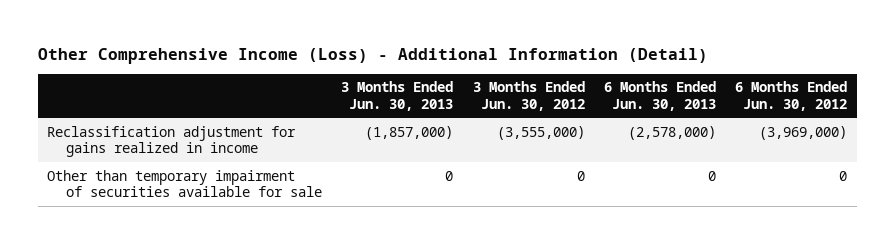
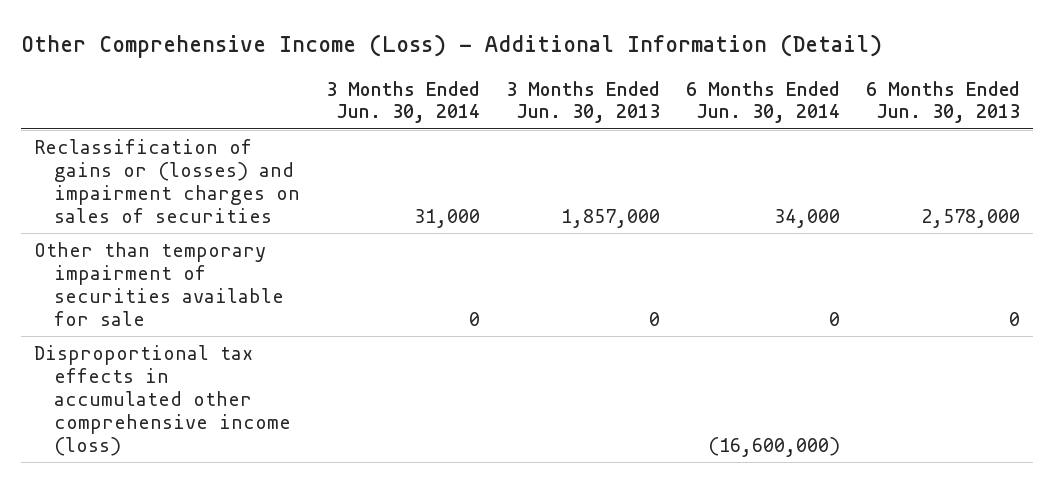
[472,81,585,111] 3 Months Ended Jun. 30, 2012 -> none
[735,81,848,111] 6 Months Ended Jun. 30, 2012 -> none
none -> [326,80,481,124] 3 Months Ended Jun. 30, 2014
none -> [686,80,841,124] 6 Months Ended Jun. 30, 2014
[47,125,297,158] Reclassification adjustment for gains realized in income -> none
none -> [34,138,301,223] Reclassification of gains or (losses) and impairment charges on sales of securities
none -> [34,344,292,456] Disproportional tax effects in accumulated other comprehensive income (loss)

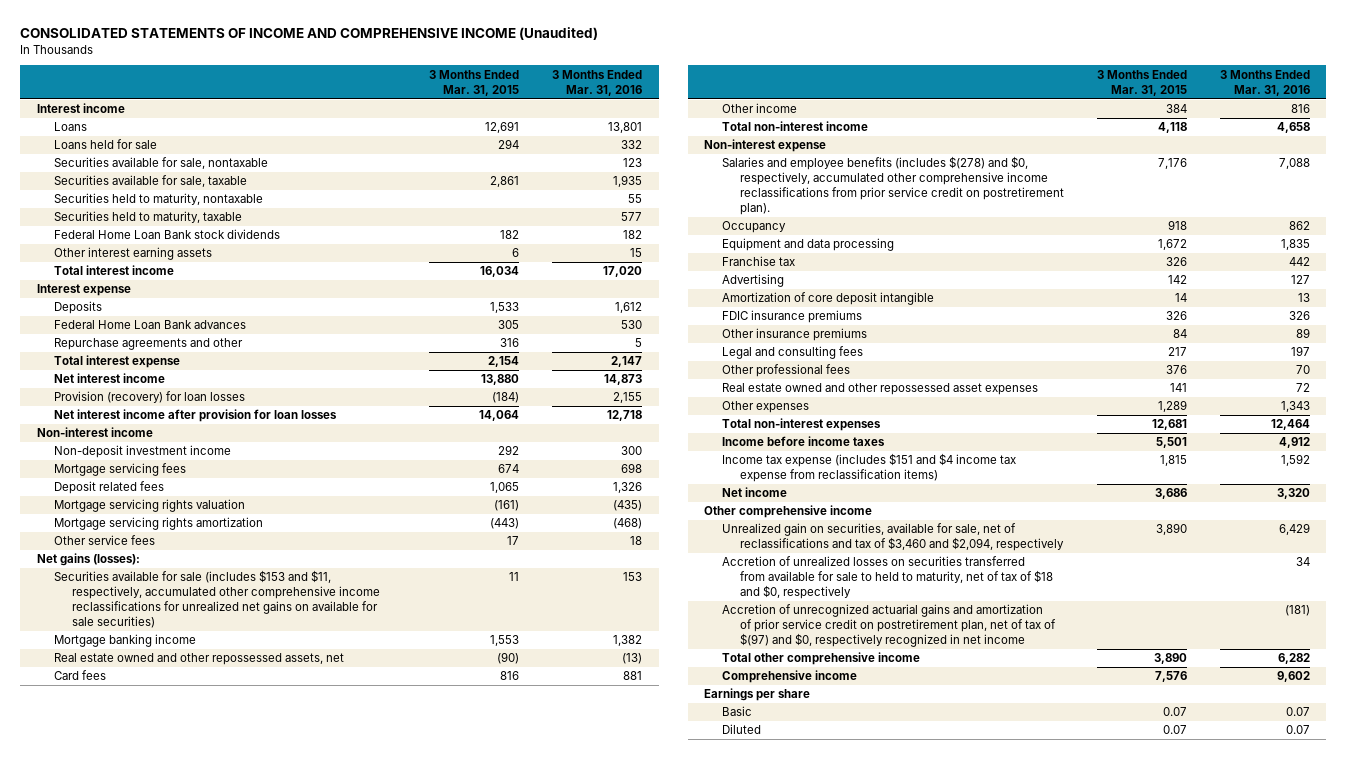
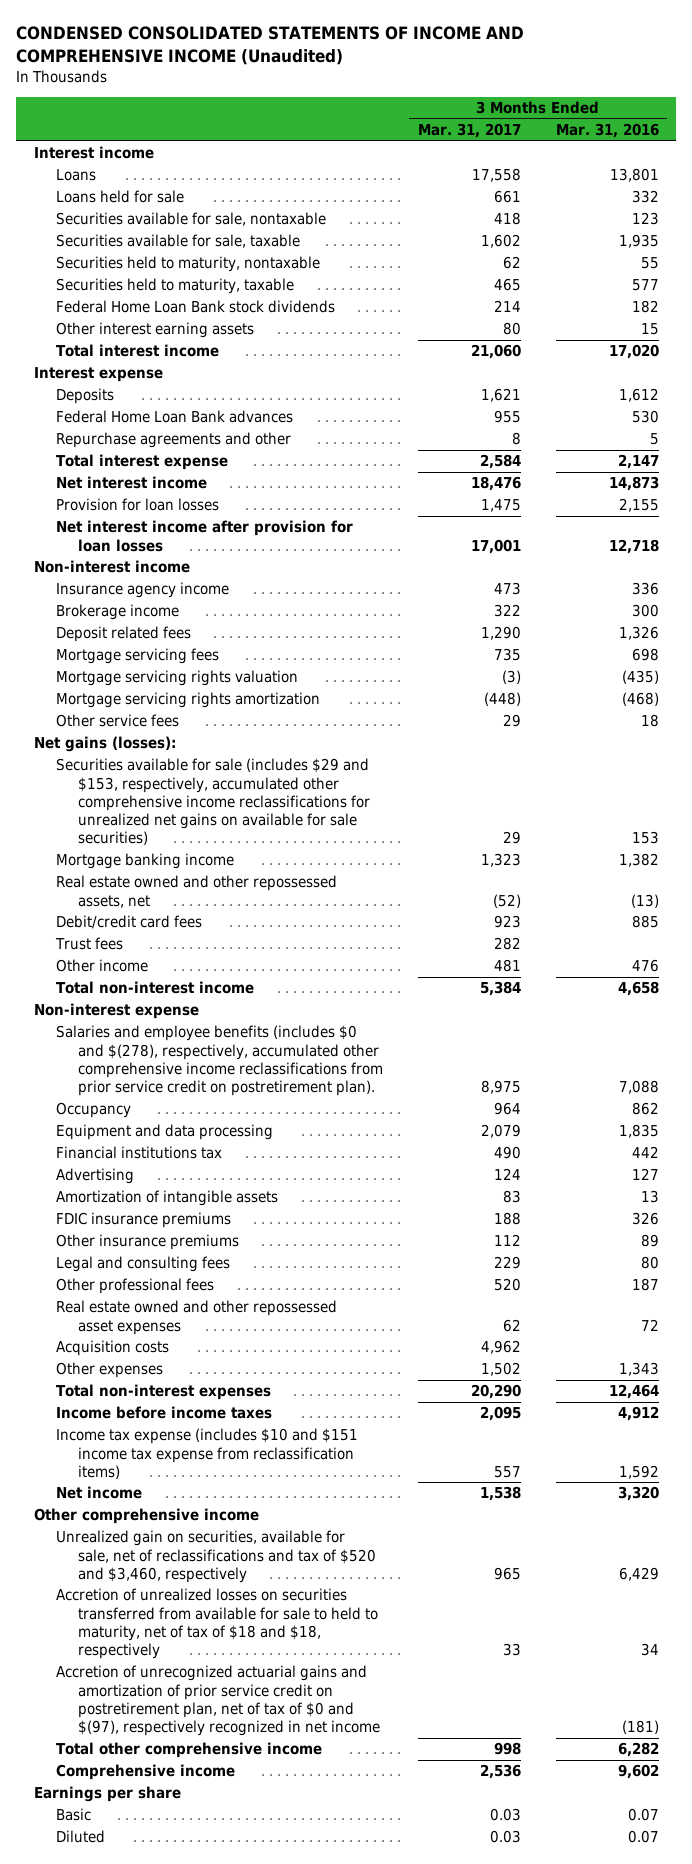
[20,27,599,41] CONSOLIDATED STATEMENTS OF INCOME AND COMPREHENSIVE INCOME (Unaudited) -> [16,26,525,66] CONDENSED CONSOLIDATED STATEMENTS OF INCOME AND COMPREHENSIVE INCOME (Unaudited)
[429,69,520,96] 3 Months Ended Mar. 31, 2015 -> none
none -> [417,123,521,139] Mar. 31, 2017
[54,391,246,404] Provision (recovery) for loan losses -> [55,498,219,512] Provision for loan losses
[54,445,232,459] Non-deposit investment income -> none
none -> [55,582,229,599] Insurance agency income
none -> [55,604,179,621] Brokerage income
[54,463,187,477] Mortgage servicing fees -> [55,648,219,665] Mortgage servicing fees
[54,570,381,629] Securities available for sale (includes $153 and $11, respectively, accumulated other comprehensive income reclassifications for unrealized net gains on available for sale securities) -> [55,758,371,846] Securities available for sale (includes $29 and $153, respectively, accumulated other comprehensive income reclassifications for unrealized net gains on available for sale securities)
[54,670,107,681] Card fees -> [55,915,202,930] Debit/credit card fees
[623,671,643,681] 881 -> [631,915,659,929] 885
none -> [54,937,123,951] Trust fees
[1290,104,1310,114] 816 -> [631,959,659,973] 476
[721,156,1064,216] Salaries and employee benefits (includes $(278) and $0, respectively, accumulated other comprehensive income reclassifications from prior service credit on postretirement plan). -> [55,1025,384,1096] Salaries and employee benefits (includes $0 and $(278), respectively, accumulated other comprehensive income reclassifications from prior service credit on postretirement plan).
[721,256,795,267] Franchise tax -> [55,1146,222,1160] Financial institutions tax
[721,292,934,306] Amortization of core deposit intangible -> [55,1190,278,1207] Amortization of intangible assets
[1290,346,1310,357] 197 -> [640,1256,659,1270] 80
[1295,365,1310,375] 70 -> [631,1278,659,1292] 187
none -> [55,1340,169,1357] Acquisition costs
[721,453,1016,483] Income tax expense (includes $151 and $4 income tax expense from reclassification items) -> [55,1428,358,1479] Income tax expense (includes $10 and $151 income tax expense from reclassification items)
[721,523,1064,552] Unrealized gain on securities, available for sale, net of reclassifications and tax of $3,460 and $2,094, respectively -> [55,1530,377,1583] Unrealized gain on securities, available for sale, net of reclassifications and tax of $520 and $3,460, respectively
[721,556,1053,600] Accretion of unrealized losses on securities transferred from available for sale to held to maturity, net of tax of $18 and $0, respectively -> [55,1588,379,1659] Accretion of unrealized losses on securities transferred from available for sale to held to maturity, net of tax of $18 and $18, respectively
[721,604,1056,648] Accretion of unrecognized actuarial gains and amortization of prior service credit on postretirement plan, net of tax of $(97) and $0, respectively recognized in net income -> [55,1665,381,1736] Accretion of unrecognized actuarial gains and amortization of prior service credit on postretirement plan, net of tax of $0 and $(97), respectively recognized in net income

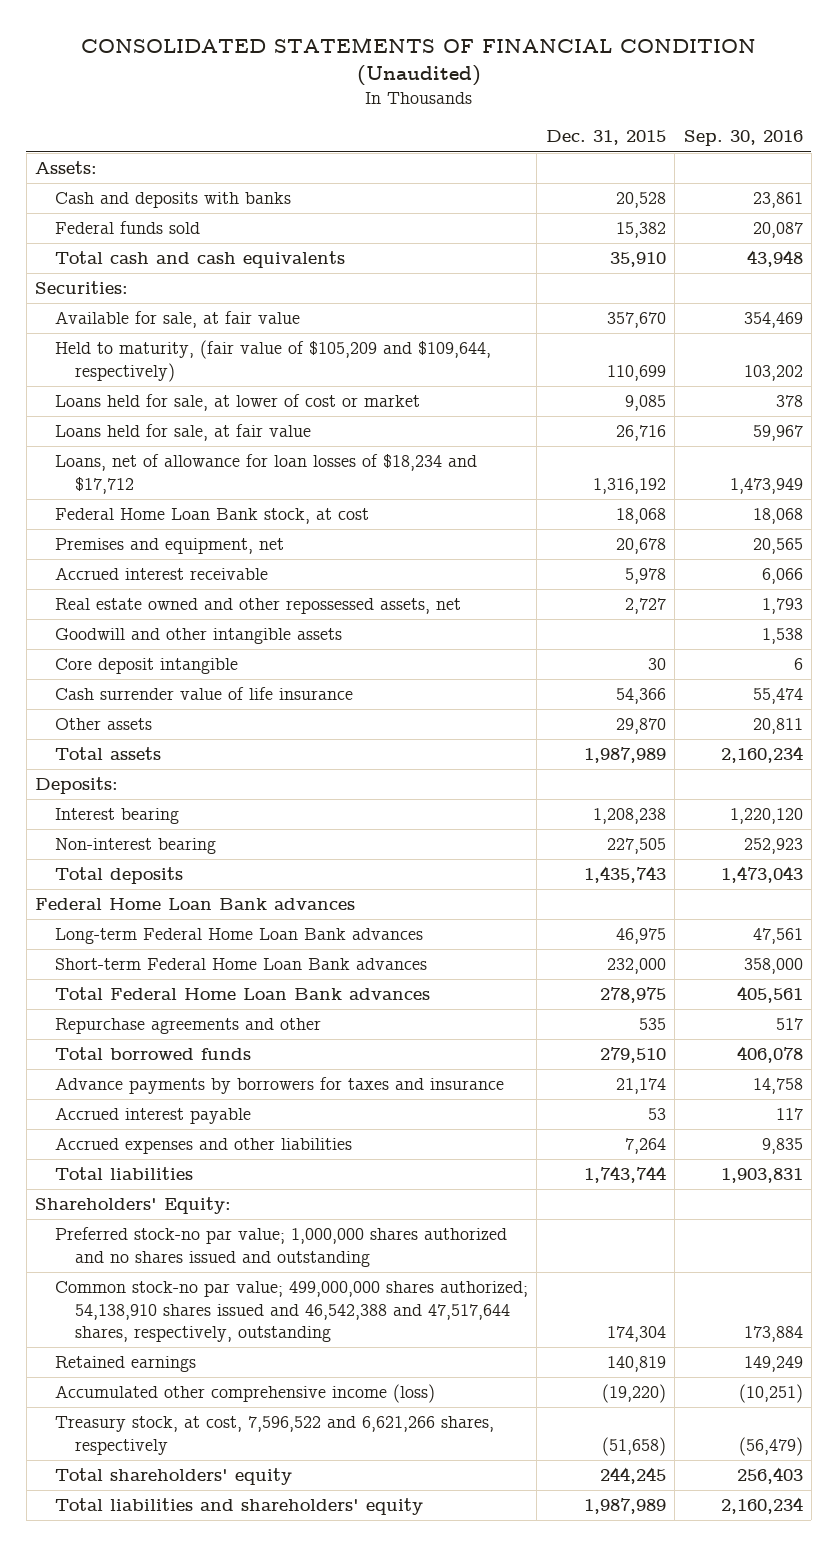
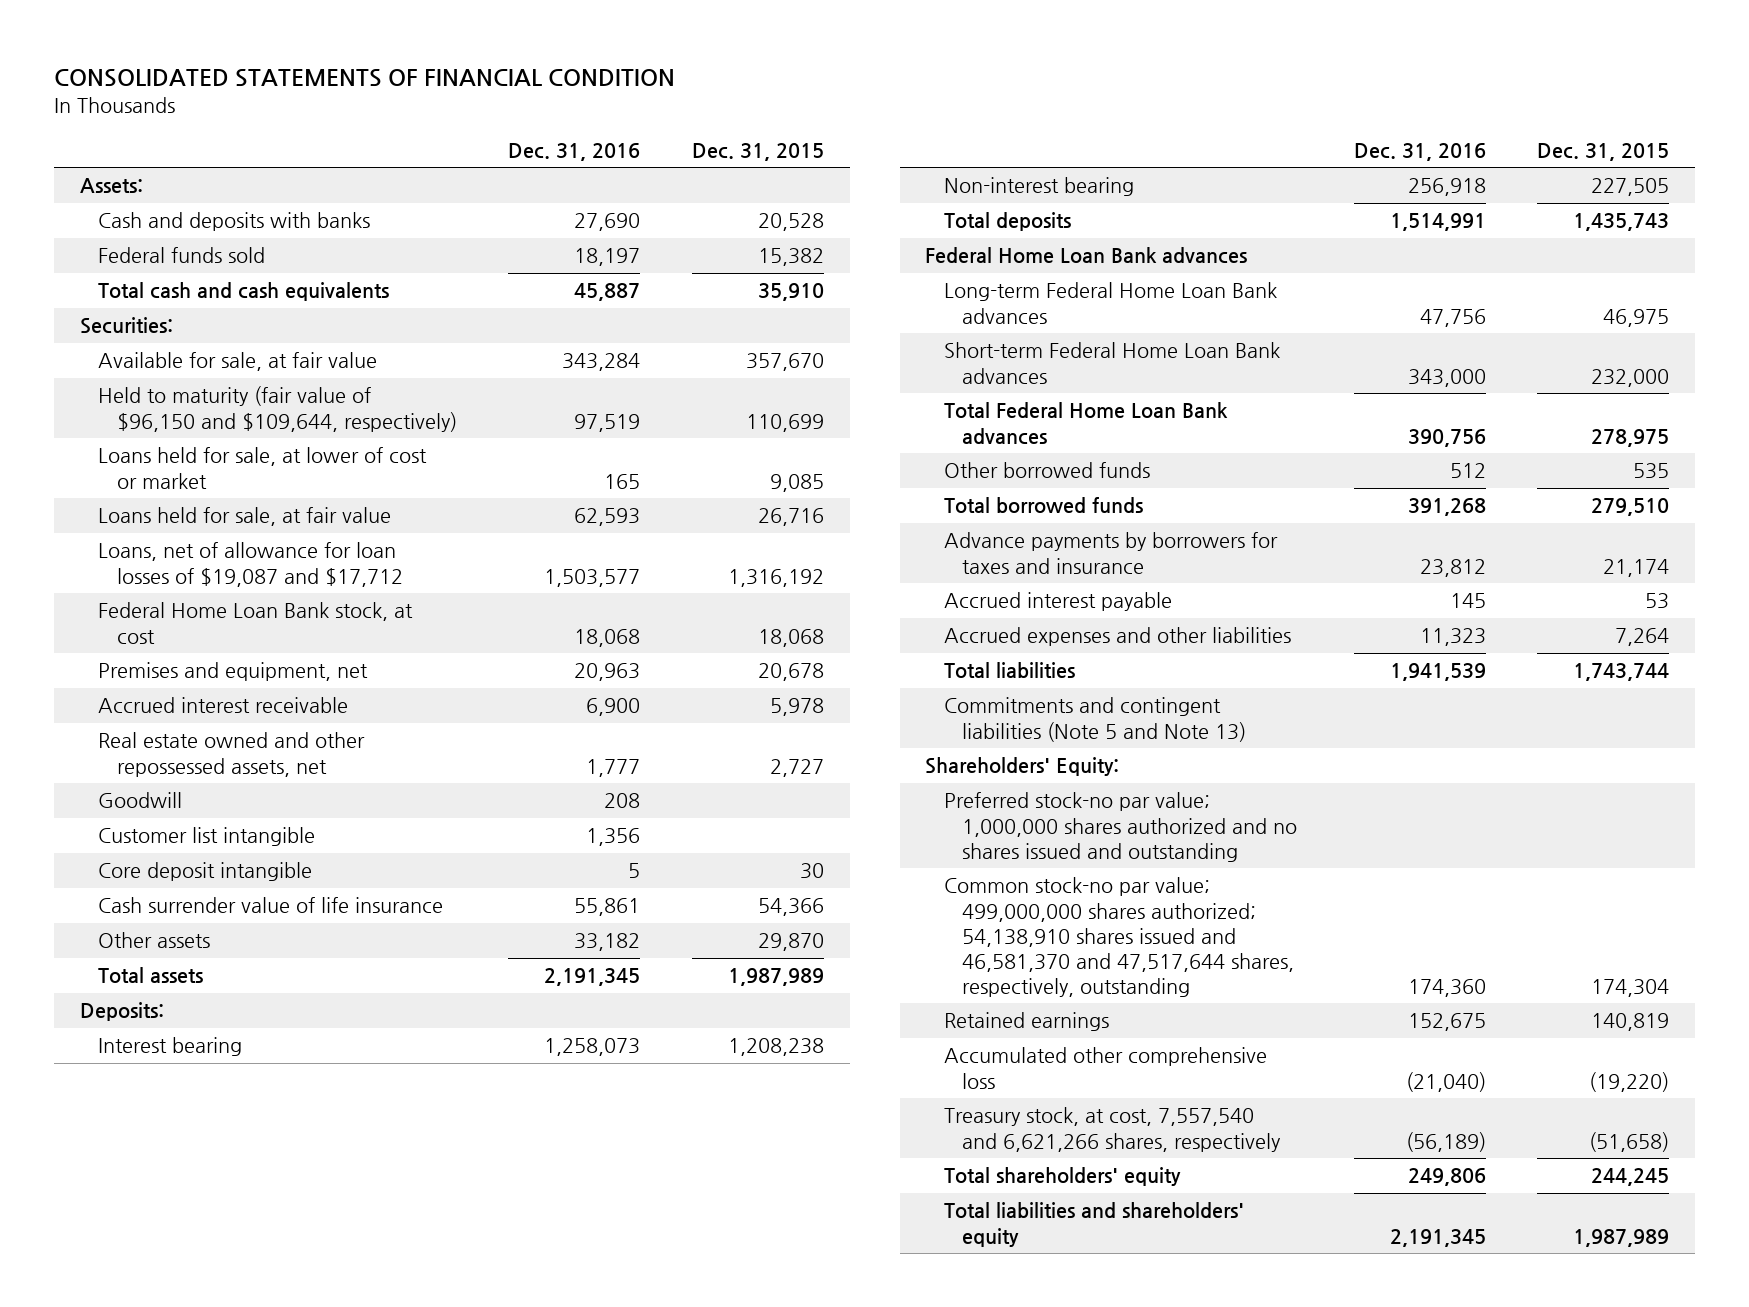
[80,37,756,87] CONSOLIDATED STATEMENTS OF FINANCIAL CONDITION (Unaudited) -> [54,69,676,88] CONSOLIDATED STATEMENTS OF FINANCIAL CONDITION
[683,130,803,147] Sep. 30, 2016 -> none
none -> [508,142,641,161] Dec. 31, 2016
[55,340,492,382] Held to maturity, (fair value of $105,209 and $109,644, respectively) -> [98,386,457,432] Held to maturity (fair value of $96,150 and $109,644, respectively)
[55,454,478,494] Loans, net of allowance for loan losses of $18,234 and $17,712 -> [98,542,403,587] Loans, net of allowance for loan losses of $19,087 and $17,712
[55,628,343,645] Goodwill and other intangible assets -> none
none -> [98,792,183,809] Goodwill
none -> [98,827,316,847] Customer list intangible
[55,1018,322,1035] Repurchase agreements and other -> [943,462,1150,479] Other borrowed funds
none -> [943,697,1247,742] Commitments and contingent liabilities (Note 5 and Note 13)
[55,1281,529,1343] Common stock-no par value; 499,000,000 shares authorized; 54,138,910 shares issued and 46,542,388 and 47,517,644 shares, respectively, outstanding -> [943,877,1295,998] Common stock-no par value; 499,000,000 shares authorized; 54,138,910 shares issued and 46,581,370 and 47,517,644 shares, respectively, outstanding
[55,1384,436,1404] Accumulated other comprehensive income (loss) -> [943,1047,1267,1089] Accumulated other comprehensive loss
[55,1416,495,1455] Treasury stock, at cost, 7,596,522 and 6,621,266 shares, respectively -> [943,1107,1282,1152] Treasury stock, at cost, 7,557,540 and 6,621,266 shares, respectively

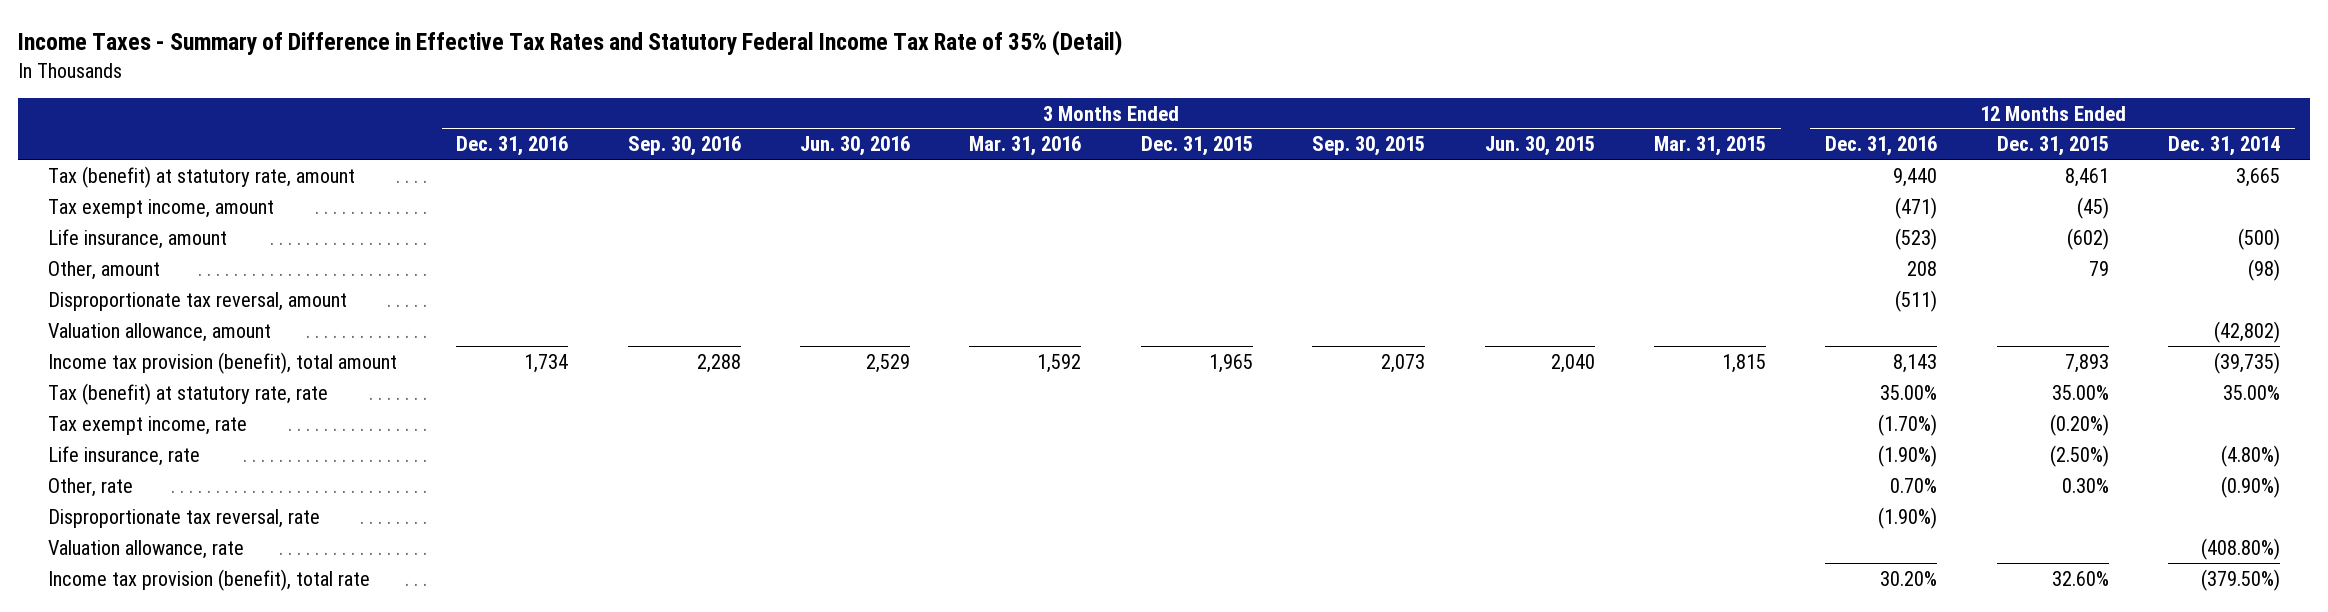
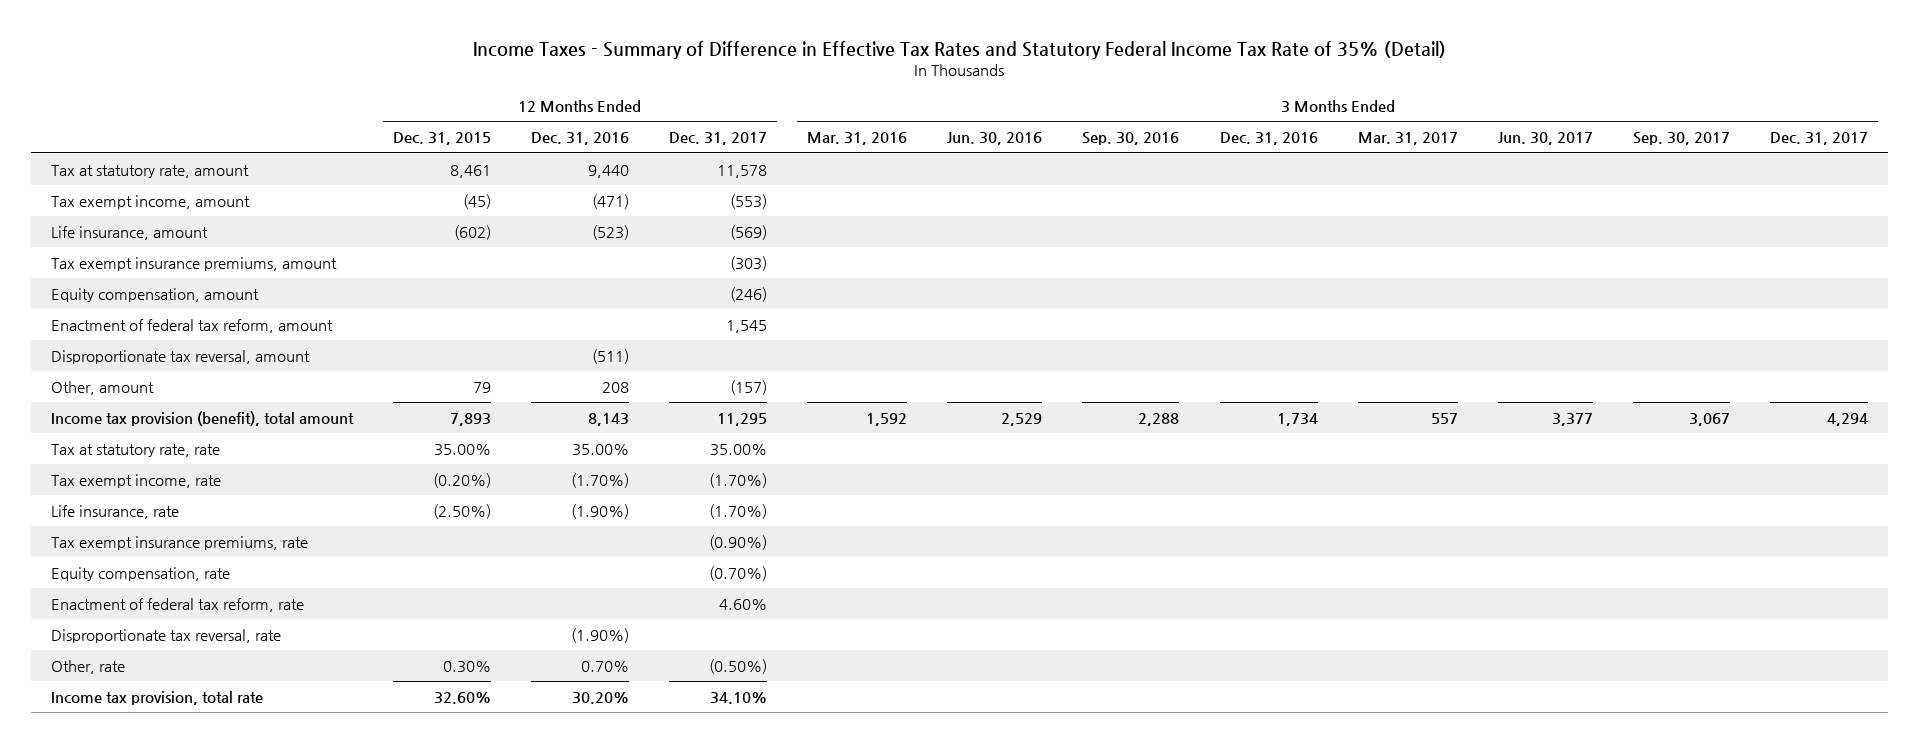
[1140,136,1253,157] Dec. 31, 2015 -> none
[1312,136,1426,157] Sep. 30, 2015 -> none
[1484,136,1595,157] Jun. 30, 2015 -> none
[1653,136,1766,157] Mar. 31, 2015 -> none
[2168,136,2281,157] Dec. 31, 2014 -> none
none -> [669,132,768,146] Dec. 31, 2017
none -> [1357,132,1458,146] Mar. 31, 2017
none -> [1497,132,1593,146] Jun. 30, 2017
none -> [1632,132,1730,146] Sep. 30, 2017
none -> [1769,132,1868,146] Dec. 31, 2017
[48,165,356,188] Tax (benefit) at statutory rate, amount -> [51,164,250,178] Tax at statutory rate, amount
none -> [51,256,338,271] Tax exempt insurance premiums, amount
none -> [51,287,260,302] Equity compensation, amount
none -> [51,318,334,333] Enactment of federal tax reform, amount
[48,322,272,342] Valuation allowance, amount -> none
[48,260,161,280] Other, amount -> [51,380,155,395] Other, amount
[48,382,329,405] Tax (benefit) at statutory rate, rate -> [51,443,221,457] Tax at statutory rate, rate
none -> [51,535,309,550] Tax exempt insurance premiums, rate
none -> [51,566,231,581] Equity compensation, rate
none -> [51,597,305,612] Enactment of federal tax reform, rate
[48,539,245,559] Valuation allowance, rate -> none
[48,477,134,497] Other, rate -> [51,659,126,674] Other, rate
[48,568,371,591] Income tax provision (benefit), total rate -> [51,690,264,705] Income tax provision, total rate

